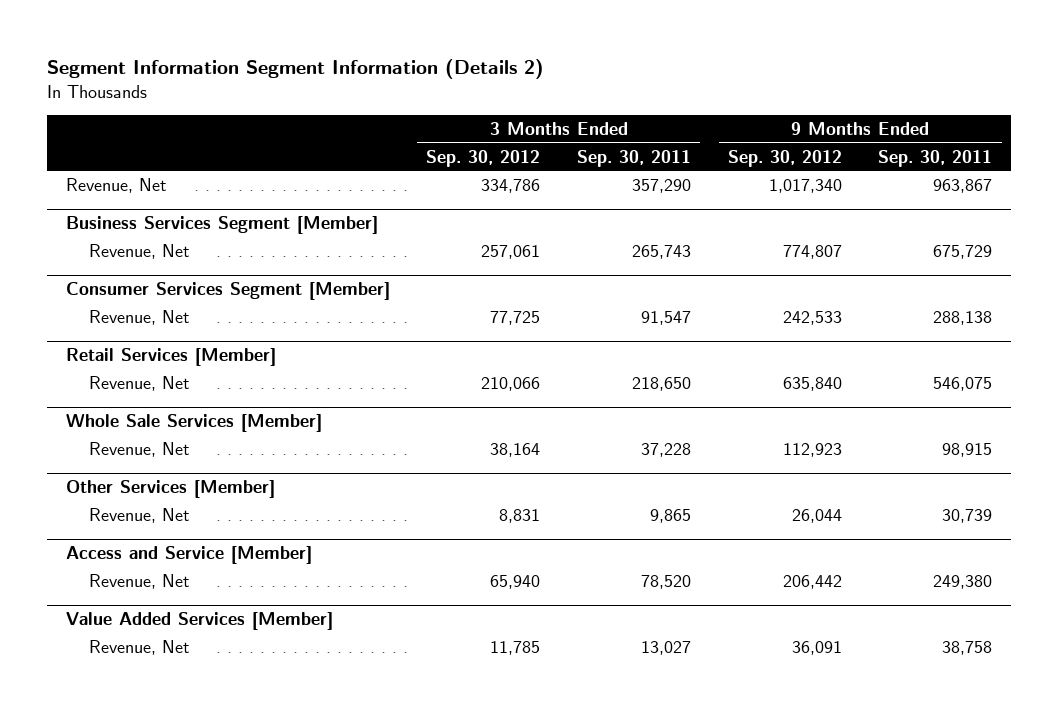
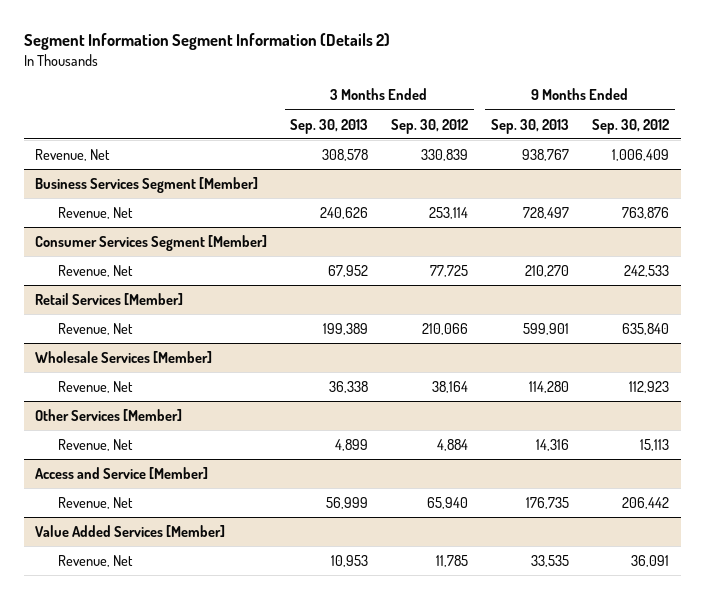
[577,149,692,167] Sep. 30, 2011 -> none
[878,149,993,167] Sep. 30, 2011 -> none
none -> [290,118,369,134] Sep. 30, 2013
none -> [491,118,570,134] Sep. 30, 2013
[481,178,541,193] 334,786 -> [421,148,469,161] 330,839
[768,178,842,193] 1,017,340 -> [612,148,670,161] 1,006,409
[481,244,541,259] 257,061 -> [429,206,469,219] 253,114
[782,244,842,259] 774,807 -> [622,206,670,219] 763,876
[65,413,322,432] Whole Sale Services [Member] -> none
none -> [35,350,213,363] Wholesale Services [Member]
[499,508,541,523] 8,831 -> [437,438,469,451] 4,884
[791,508,842,523] 26,044 -> [640,438,670,451] 15,113

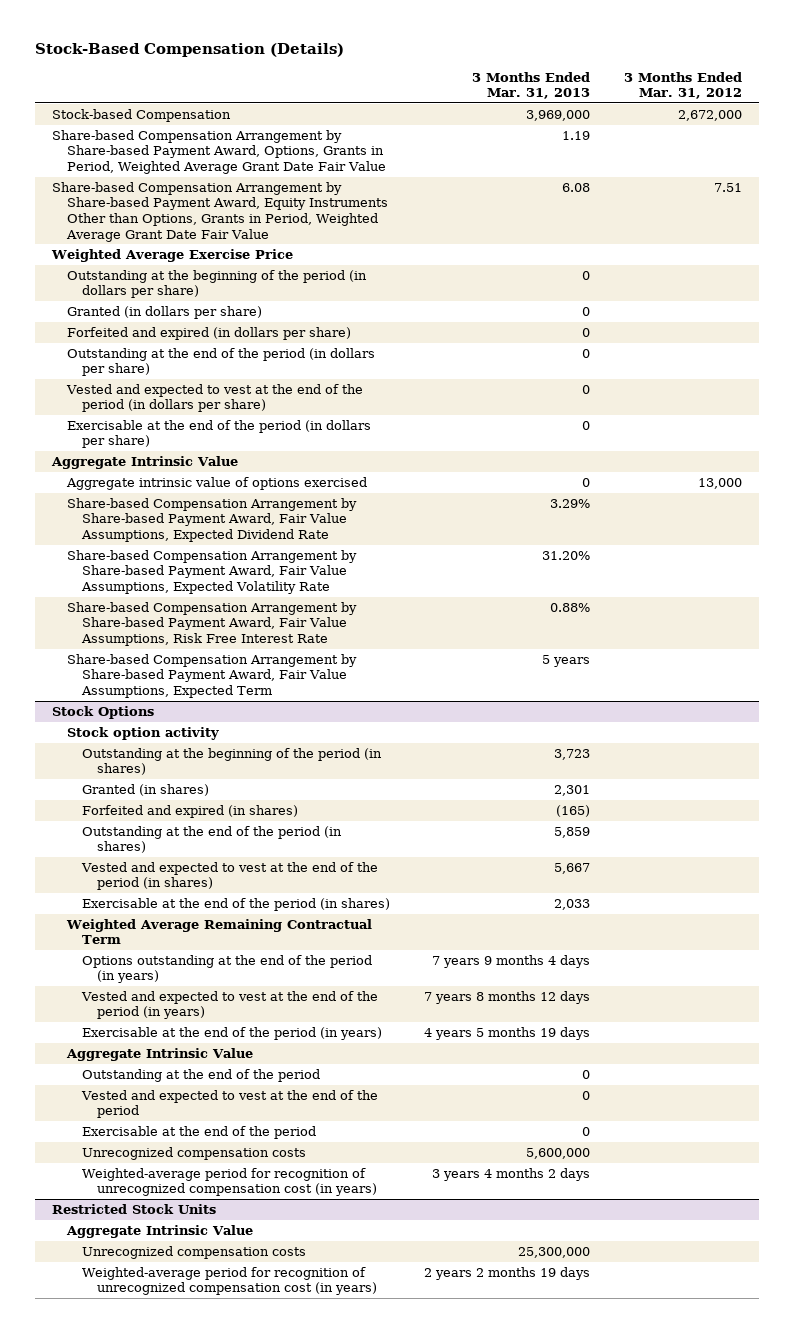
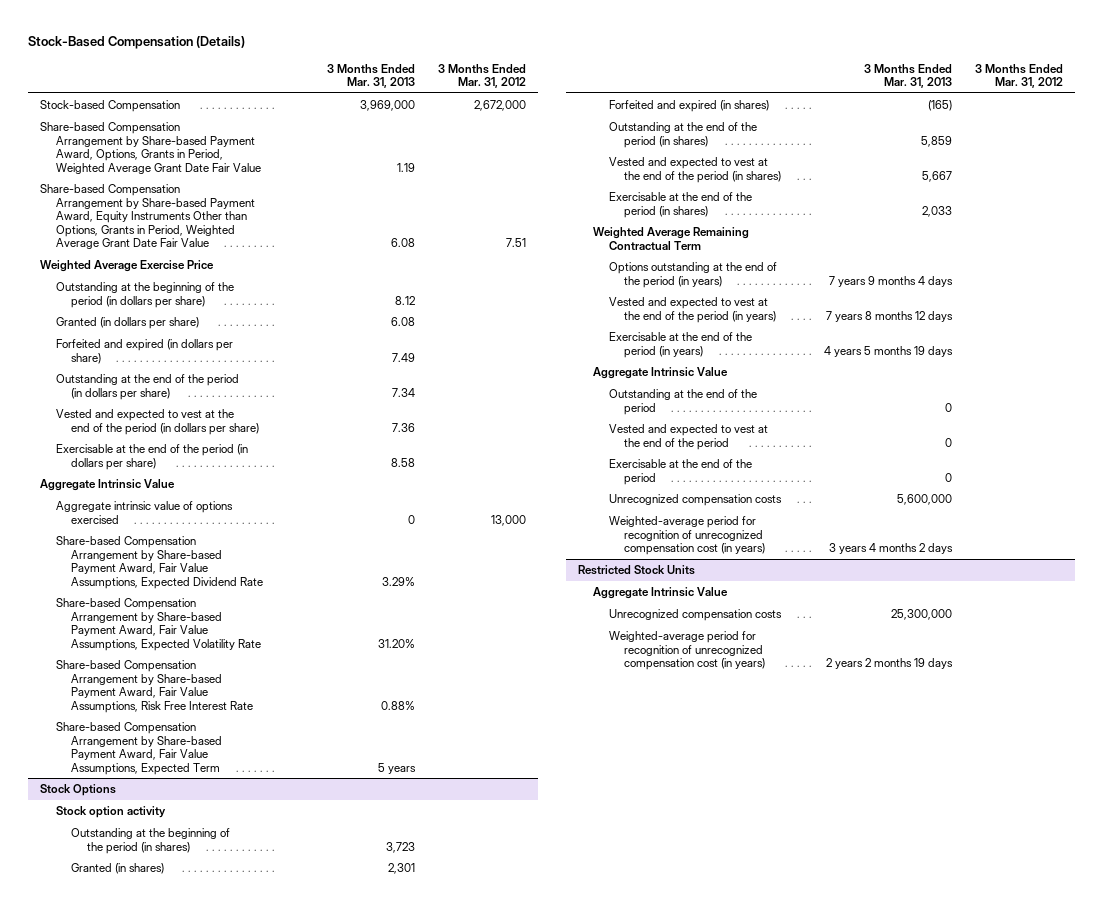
[581,270,590,280] 0 -> [394,295,415,305] 8.12
[581,306,590,316] 0 -> [390,317,415,327] 6.08
[581,327,590,337] 0 -> [391,352,415,362] 7.49
[581,348,590,358] 0 -> [391,387,415,397] 7.34
[581,384,590,394] 0 -> [391,422,415,432] 7.36
[581,420,590,430] 0 -> [390,457,415,467] 8.58

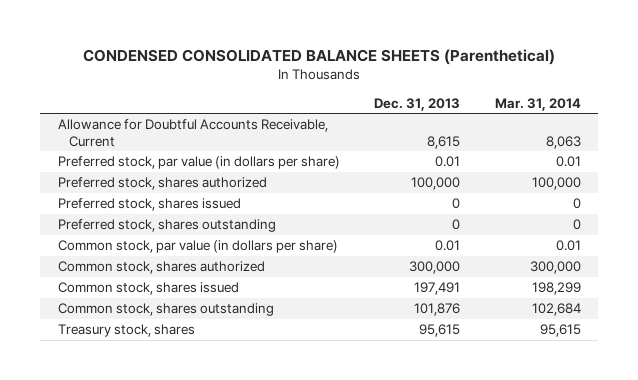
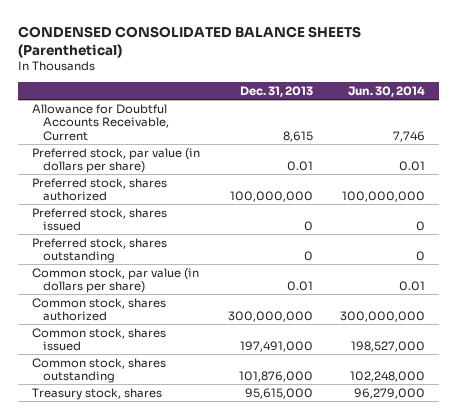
[494,97,581,111] Mar. 31, 2014 -> none
none -> [348,85,426,97] Jun. 30, 2014
[411,177,461,191] 100,000 -> [229,191,313,203] 100,000,000
[409,261,461,275] 300,000 -> [227,311,313,323] 300,000,000
[414,282,461,296] 197,491 -> [239,341,313,353] 197,491,000
[414,303,461,317] 101,876 -> [238,371,313,383] 101,876,000
[419,324,461,338] 95,615 -> [244,387,313,399] 95,615,000

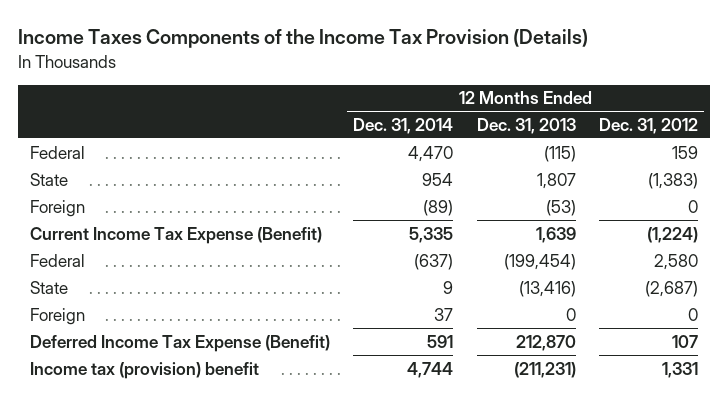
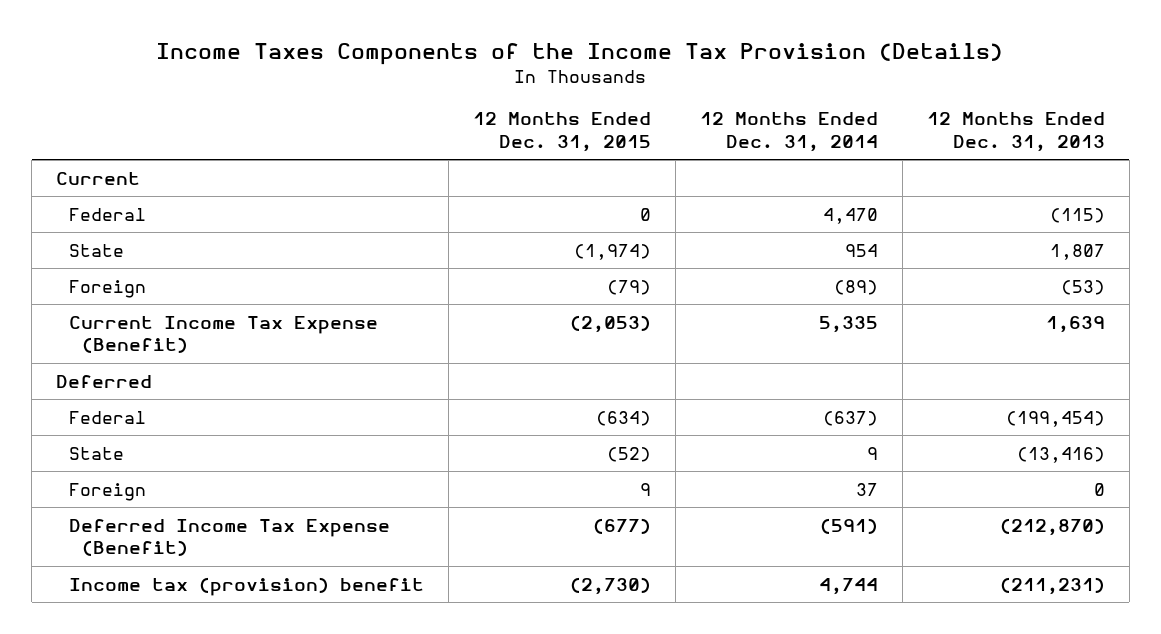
[599,117,699,134] Dec. 31, 2012 -> none
none -> [472,112,651,153] 12 Months Ended Dec. 31, 2015
none -> [56,171,141,185] Current
none -> [56,374,153,388] Deferred
[427,334,454,348] 591 -> [819,517,878,534] (591)
[515,334,576,351] 212,870 -> [999,517,1105,536] (212,870)

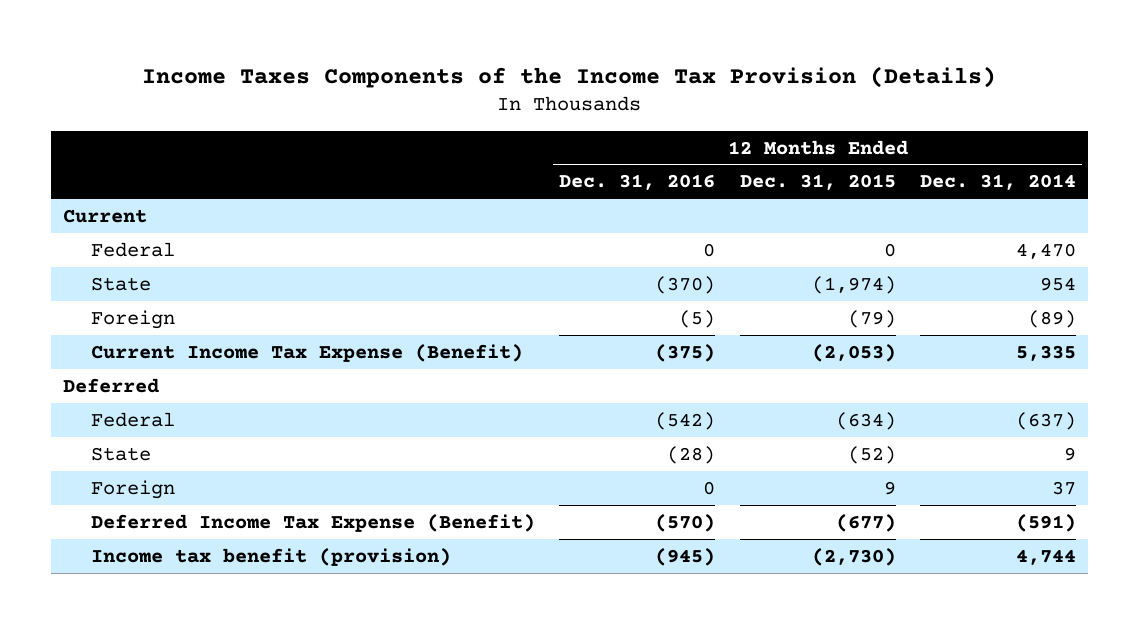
[926,112,1105,153] 12 Months Ended Dec. 31, 2013 -> none
none -> [559,174,716,191] Dec. 31, 2016
[69,576,425,596] Income tax (provision) benefit -> [90,547,451,566] Income tax benefit (provision)

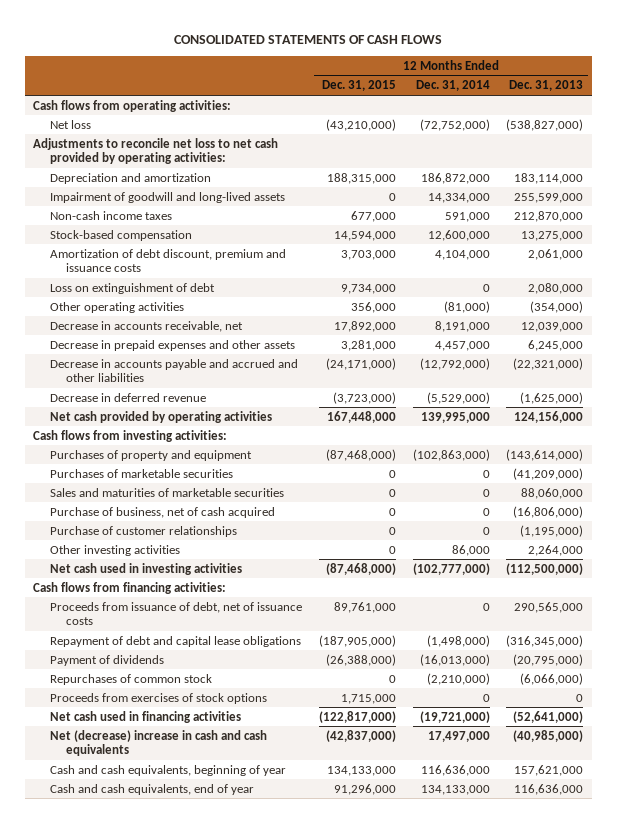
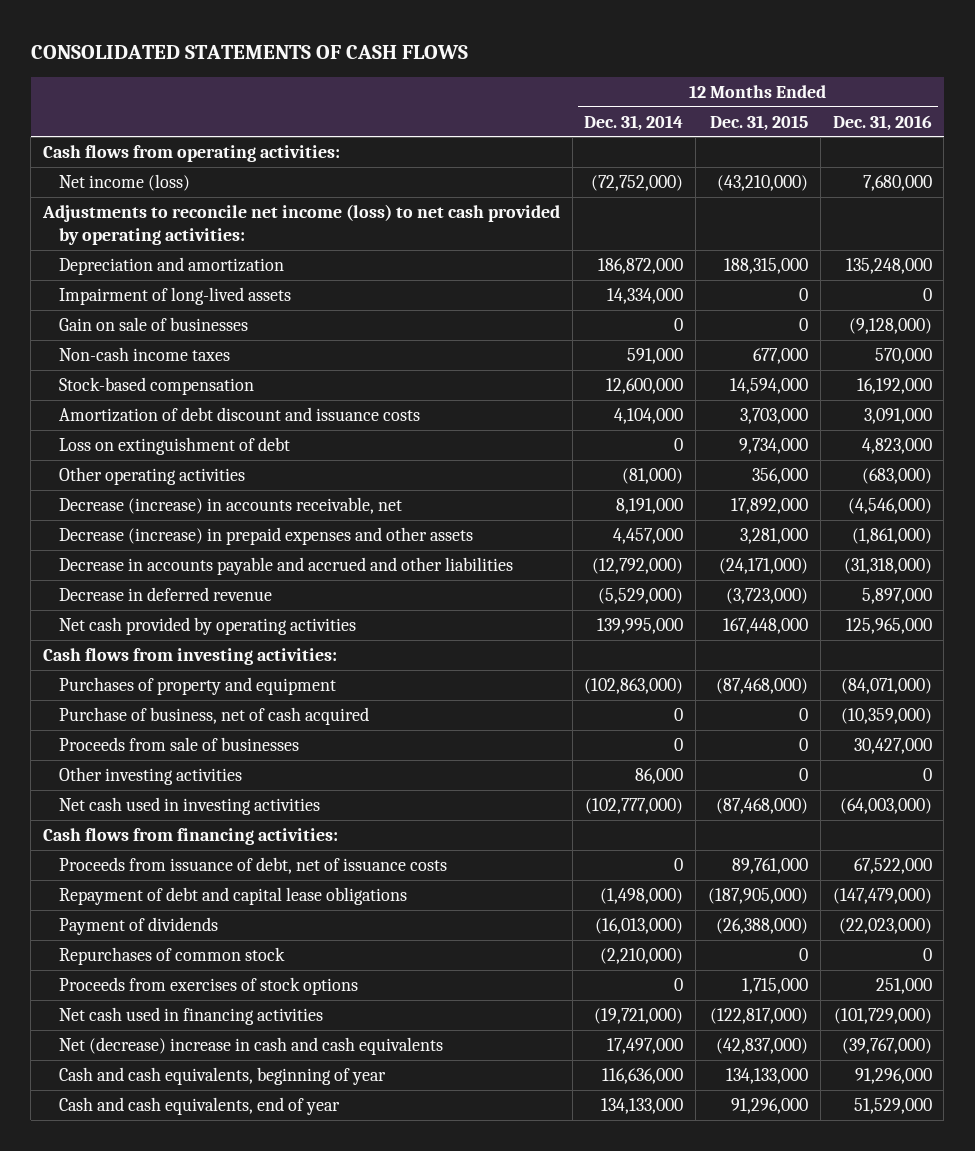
[509,80,584,92] Dec. 31, 2013 -> none
none -> [832,114,932,131] Dec. 31, 2016
[49,119,91,129] Net loss -> [59,173,191,191] Net income (loss)
[33,137,279,164] Adjustments to reconcile net loss to net cash provided by operating activities: -> [41,203,560,246] Adjustments to reconcile net income (loss) to net cash provided by operating activities:
[49,191,285,203] Impairment of goodwill and long-lived assets -> [59,286,292,305] Impairment of long-lived assets
none -> [59,316,249,331] Gain on sale of businesses
[49,248,286,272] Amortization of debt discount, premium and issuance costs -> [59,406,421,422] Amortization of debt discount and issuance costs
[49,320,243,332] Decrease in accounts receivable, net -> [59,496,403,514] Decrease (increase) in accounts receivable, net
[49,339,295,351] Decrease in prepaid expenses and other assets -> [59,526,474,545] Decrease (increase) in prepaid expenses and other assets
[49,468,233,478] Purchases of marketable securities -> none
[49,487,284,497] Sales and maturities of marketable securities -> none
[49,525,237,537] Purchase of customer relationships -> none
none -> [59,736,300,751] Proceeds from sale of businesses

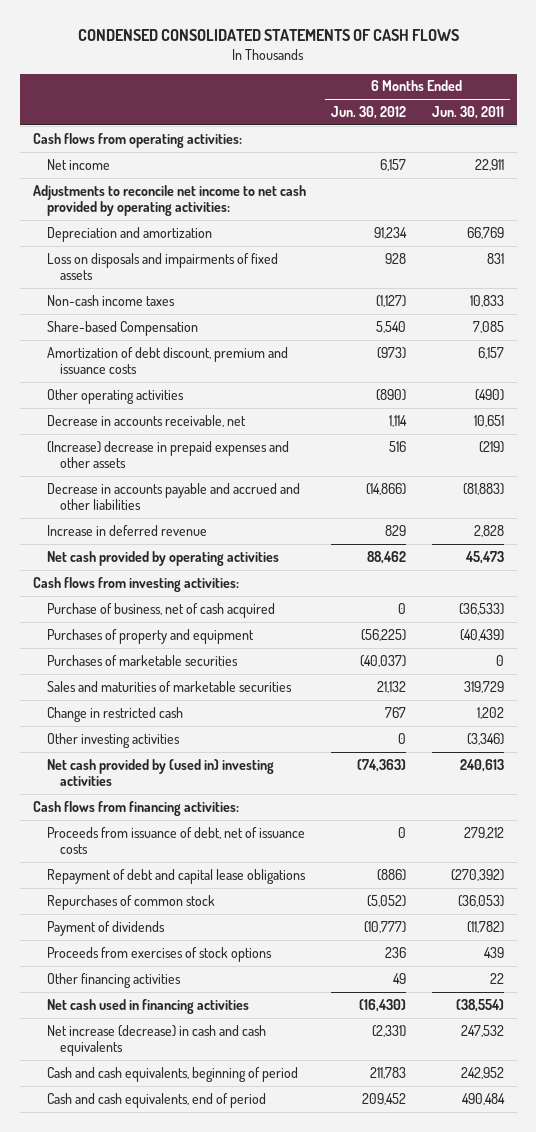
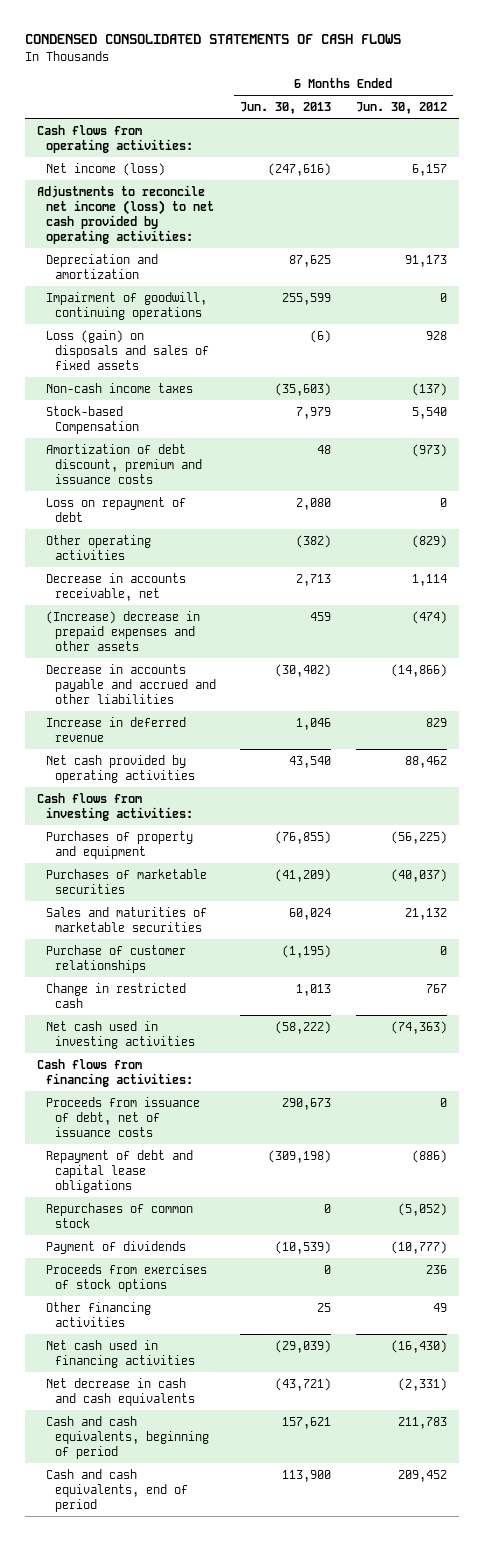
[431,105,504,119] Jun. 30, 2011 -> none
none -> [240,102,332,115] Jun. 30, 2013
[46,158,110,170] Net income -> [46,162,166,176] Net income (loss)
[32,184,306,217] Adjustments to reconcile net income to net cash provided by operating activities: -> [37,184,215,244] Adjustments to reconcile net income (loss) to net cash provided by operating activities:
[374,226,408,239] 91,234 -> [404,254,447,267] 91,173
none -> [46,291,208,320] Impairment of goodwill, continuing operations
[46,252,278,281] Loss on disposals and impairments of fixed assets -> [46,329,209,370] Loss (gain) on disposals and sales of fixed assets
[376,294,407,307] (1,127) -> [411,382,447,396] (137)
[46,320,198,336] Share-based Compensation -> [46,405,139,434] Stock-based Compensation
none -> [46,496,187,522] Loss on repayment of debt
[376,388,407,401] (890) -> [411,534,447,548] (829)
[389,440,407,452] 516 -> [411,610,447,624] (474)
[46,602,275,618] Purchase of business, net of cash acquired -> none
none -> [46,944,187,973] Purchase of customer relationships
[46,732,180,748] Other investing activities -> none
[46,758,274,787] Net cash provided by (used in) investing activities -> [46,1020,195,1049] Net cash used in investing activities
[46,1024,266,1057] Net increase (decrease) in cash and cash equivalents -> [46,1377,195,1406] Net decrease in cash and cash equivalents

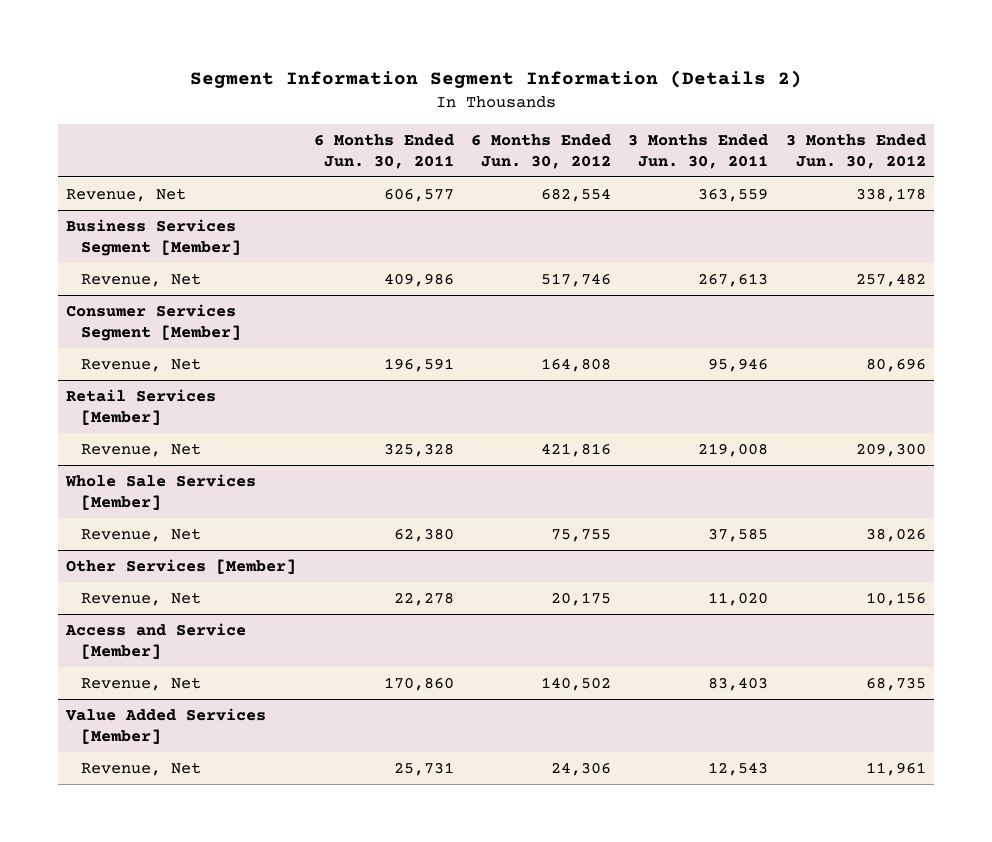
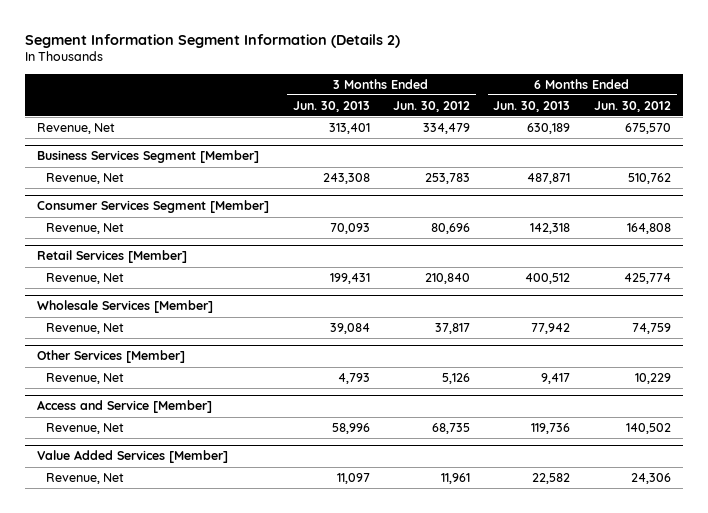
[313,133,454,169] 6 Months Ended Jun. 30, 2011 -> none
[628,133,769,169] 3 Months Ended Jun. 30, 2011 -> none
none -> [292,100,370,112] Jun. 30, 2013
none -> [493,100,571,112] Jun. 30, 2013
[541,187,612,202] 682,554 -> [624,122,671,134] 675,570
[855,187,926,202] 338,178 -> [422,122,470,134] 334,479
[541,272,612,287] 517,746 -> [627,172,671,184] 510,762
[855,272,926,287] 257,482 -> [424,172,470,184] 253,783
[65,473,257,510] Whole Sale Services [Member] -> none
[541,442,612,457] 421,816 -> [623,272,671,284] 425,774
[855,442,926,457] 209,300 -> [424,272,470,284] 210,840
none -> [37,300,214,314] Wholesale Services [Member]
[551,528,612,542] 75,755 -> [631,322,671,334] 74,759
[865,527,926,542] 38,026 -> [434,322,470,334] 37,817
[551,591,612,606] 20,175 -> [634,372,671,384] 10,229
[865,591,926,606] 10,156 -> [441,372,470,384] 5,126

